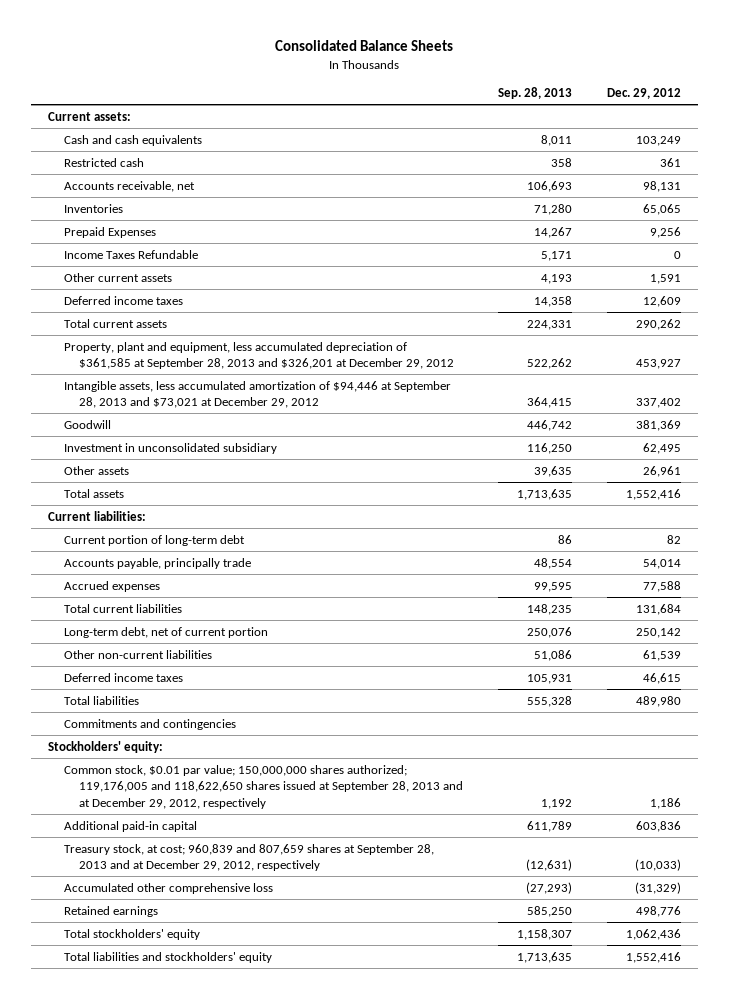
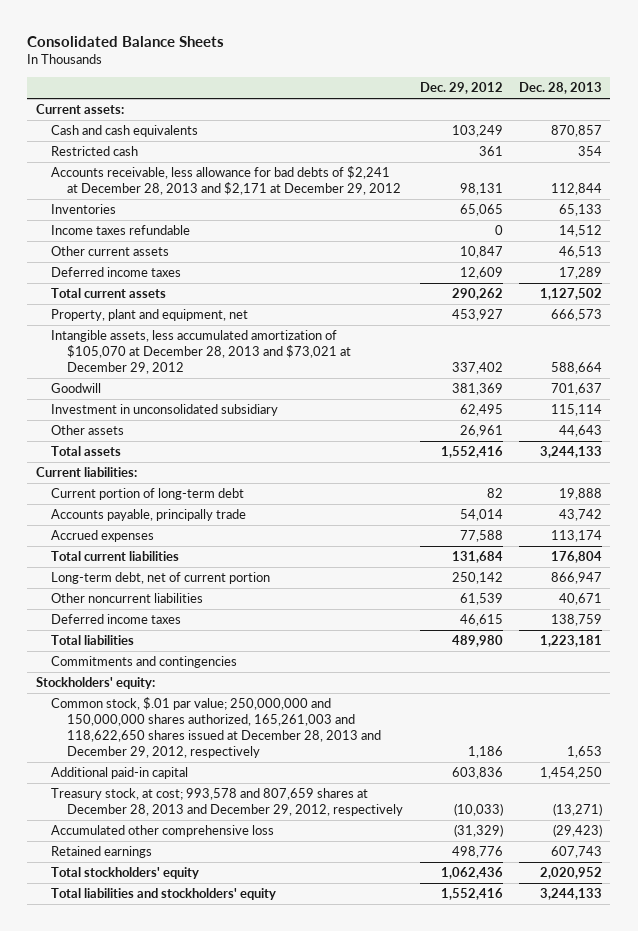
[497,87,572,100] Sep. 28, 2013 -> none
none -> [519,82,603,95] Dec. 28, 2013
[63,180,195,192] Accounts receivable, net -> [51,166,402,196] Accounts receivable, less allowance for bad debts of $2,241 at December 28, 2013 and $2,171 at December 29, 2012
[63,226,156,238] Prepaid Expenses -> none
[63,249,198,259] Income Taxes Refundable -> [51,225,191,236] Income taxes refundable
[649,273,681,284] 1,591 -> [459,246,503,259] 10,847
[63,341,455,370] Property, plant and equipment, less accumulated depreciation of $361,585 at September 28, 2013 and $326,201 at December 29, 2012 -> [51,309,249,322] Property, plant and equipment, net
[63,380,451,409] Intangible assets, less accumulated amortization of $94,446 at September 28, 2013 and $73,021 at December 29, 2012 -> [51,330,352,374] Intangible assets, less accumulated amortization of $105,070 at December 28, 2013 and $73,021 at December 29, 2012
[63,649,212,659] Other non-current liabilities -> [51,593,204,604] Other noncurrent liabilities
[63,764,464,809] Common stock, $0.01 par value; 150,000,000 shares authorized; 119,176,005 and 118,622,650 shares issued at September 28, 2013 and at December 29, 2012, respectively -> [51,697,382,758] Common stock, $.01 par value; 250,000,000 and 150,000,000 shares authorized, 165,261,003 and 118,622,650 shares issued at December 28, 2013 and December 29, 2012, respectively
[63,843,434,872] Treasury stock, at cost; 960,839 and 807,659 shares at September 28, 2013 and at December 29, 2012, respectively -> [51,788,404,817] Treasury stock, at cost; 993,578 and 807,659 shares at December 28, 2013 and December 29, 2012, respectively

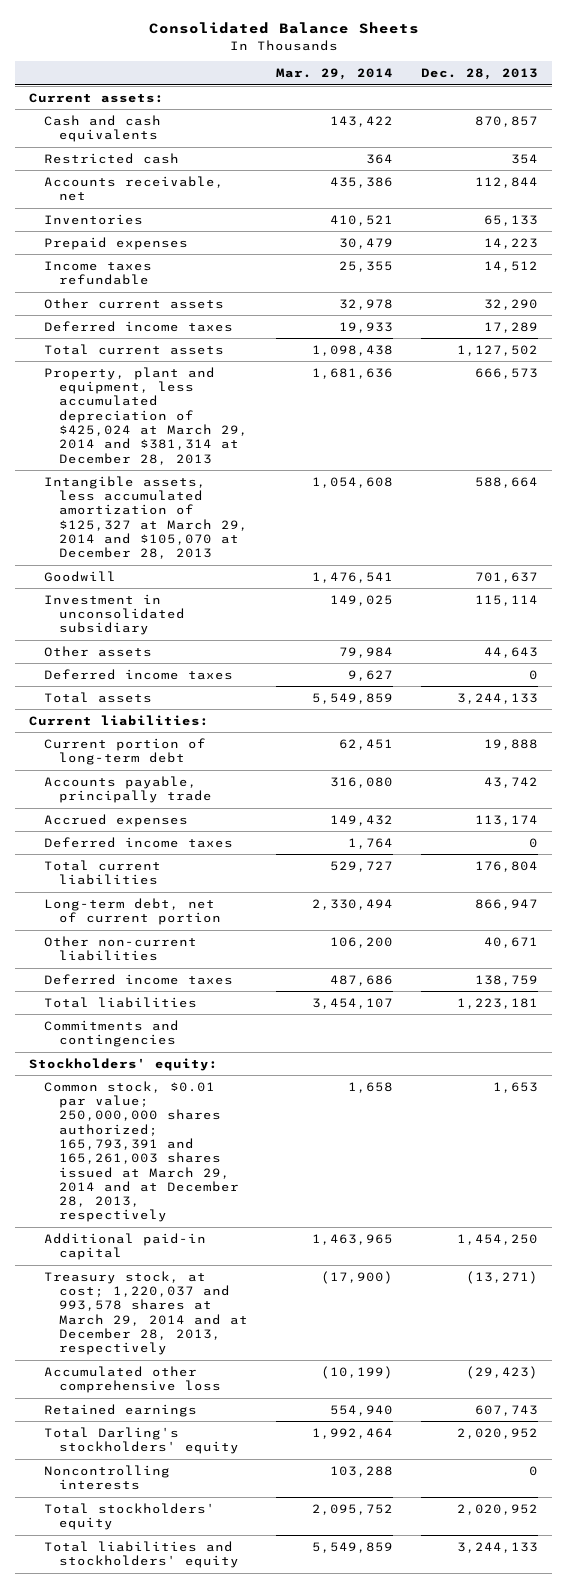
[419,82,503,95] Dec. 29, 2012 -> none
none -> [275,68,393,81] Mar. 29, 2014
[51,166,402,196] Accounts receivable, less allowance for bad debts of $2,241 at December 28, 2013 and $2,171 at December 29, 2012 -> [43,175,224,202] Accounts receivable, net
none -> [43,236,188,250] Prepaid expenses
[559,246,603,259] 46,513 -> [484,298,539,310] 32,290
[51,309,249,322] Property, plant and equipment, net -> [43,366,248,465] Property, plant and equipment, less accumulated depreciation of $425,024 at March 29, 2014 and $381,314 at December 28, 2013
[51,330,352,374] Intangible assets, less accumulated amortization of $105,070 at December 28, 2013 and $73,021 at December 29, 2012 -> [43,475,248,560] Intangible assets, less accumulated amortization of $125,327 at March 29, 2014 and $105,070 at December 28, 2013
none -> [43,668,233,680] Deferred income taxes
none -> [43,836,233,848] Deferred income taxes
[51,593,204,604] Other noncurrent liabilities -> [43,935,197,962] Other non-current liabilities
[51,697,382,758] Common stock, $.01 par value; 250,000,000 and 150,000,000 shares authorized, 165,261,003 and 118,622,650 shares issued at December 28, 2013 and December 29, 2012, respectively -> [43,1080,239,1223] Common stock, $0.01 par value; 250,000,000 shares authorized; 165,793,391 and 165,261,003 shares issued at March 29, 2014 and at December 28, 2013, respectively
[51,788,404,817] Treasury stock, at cost; 993,578 and 807,659 shares at December 28, 2013 and December 29, 2012, respectively -> [43,1270,248,1356] Treasury stock, at cost; 1,220,037 and 993,578 shares at March 29, 2014 and at December 28, 2013, respectively
none -> [43,1426,239,1455] Total Darling's stockholders' equity
none -> [43,1464,170,1491] Noncontrolling interests

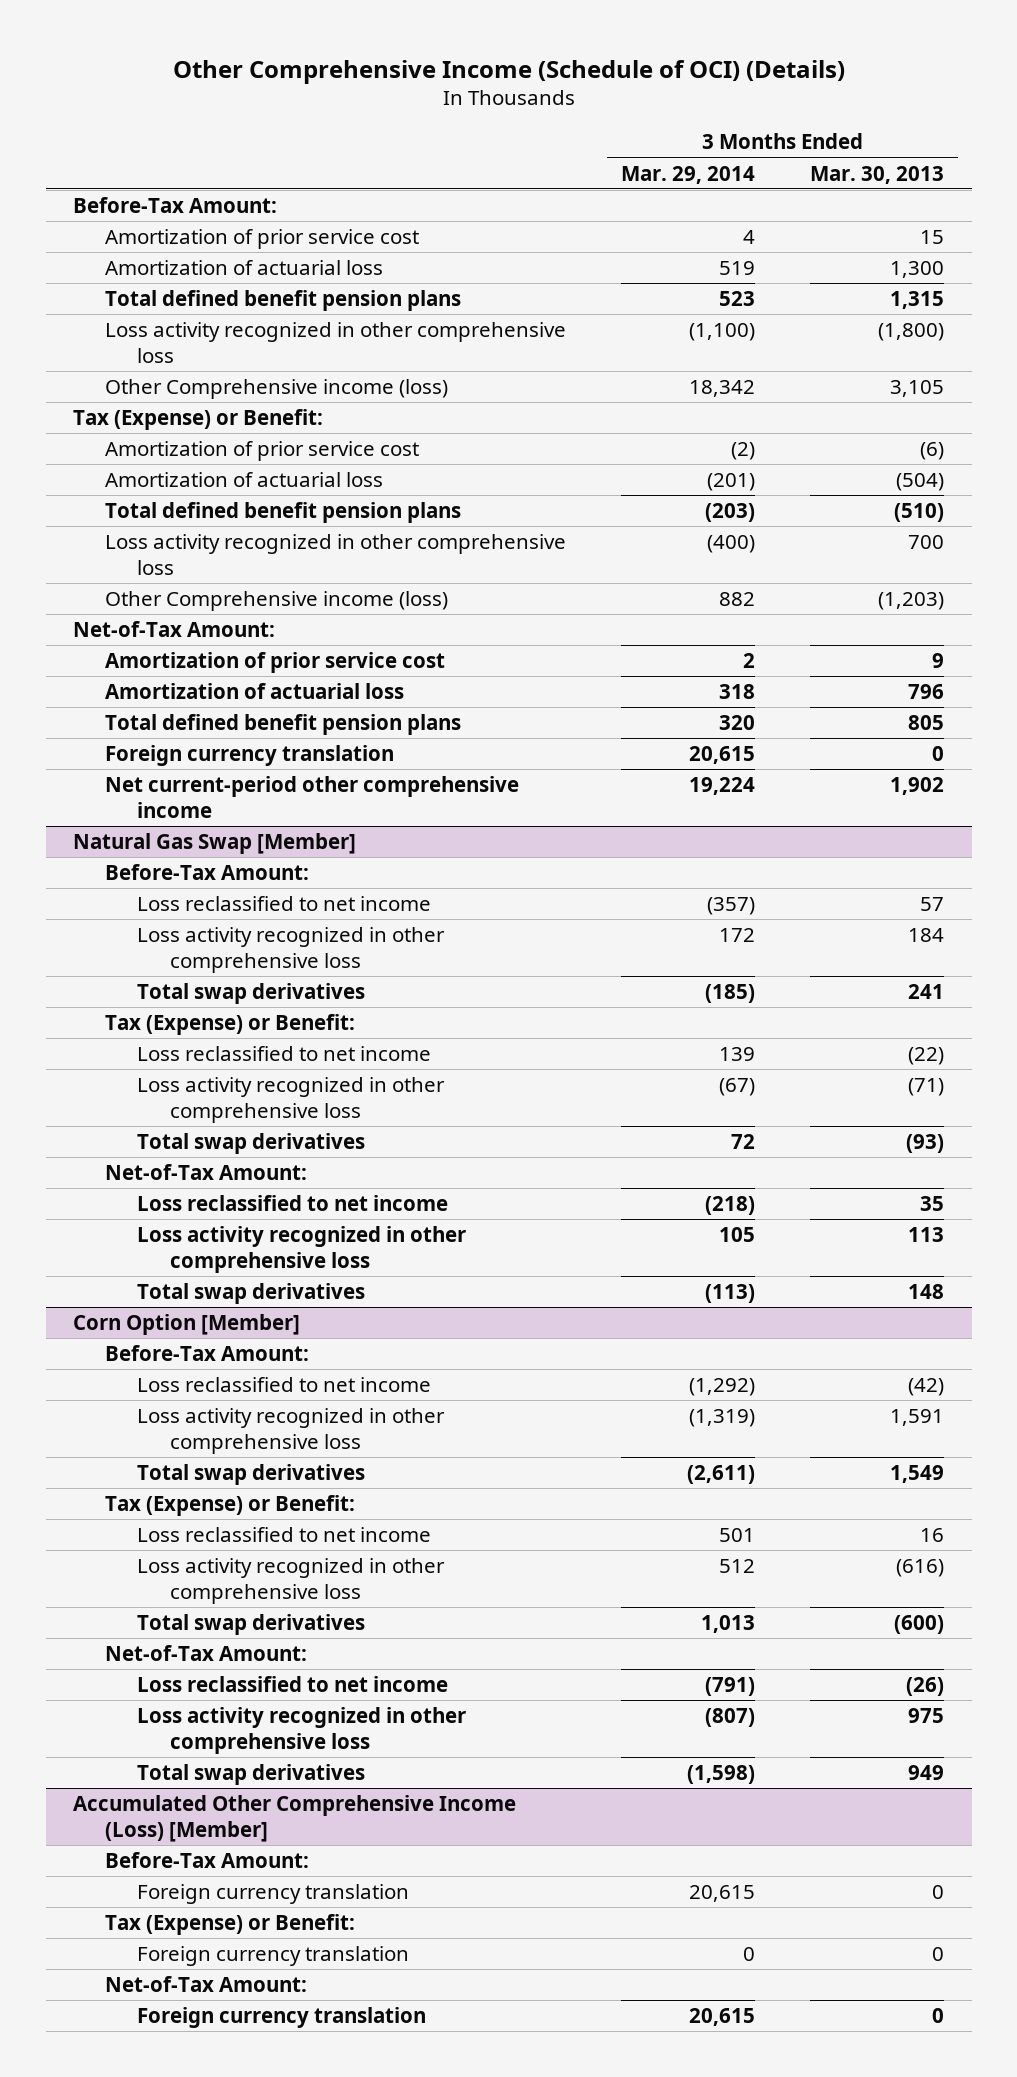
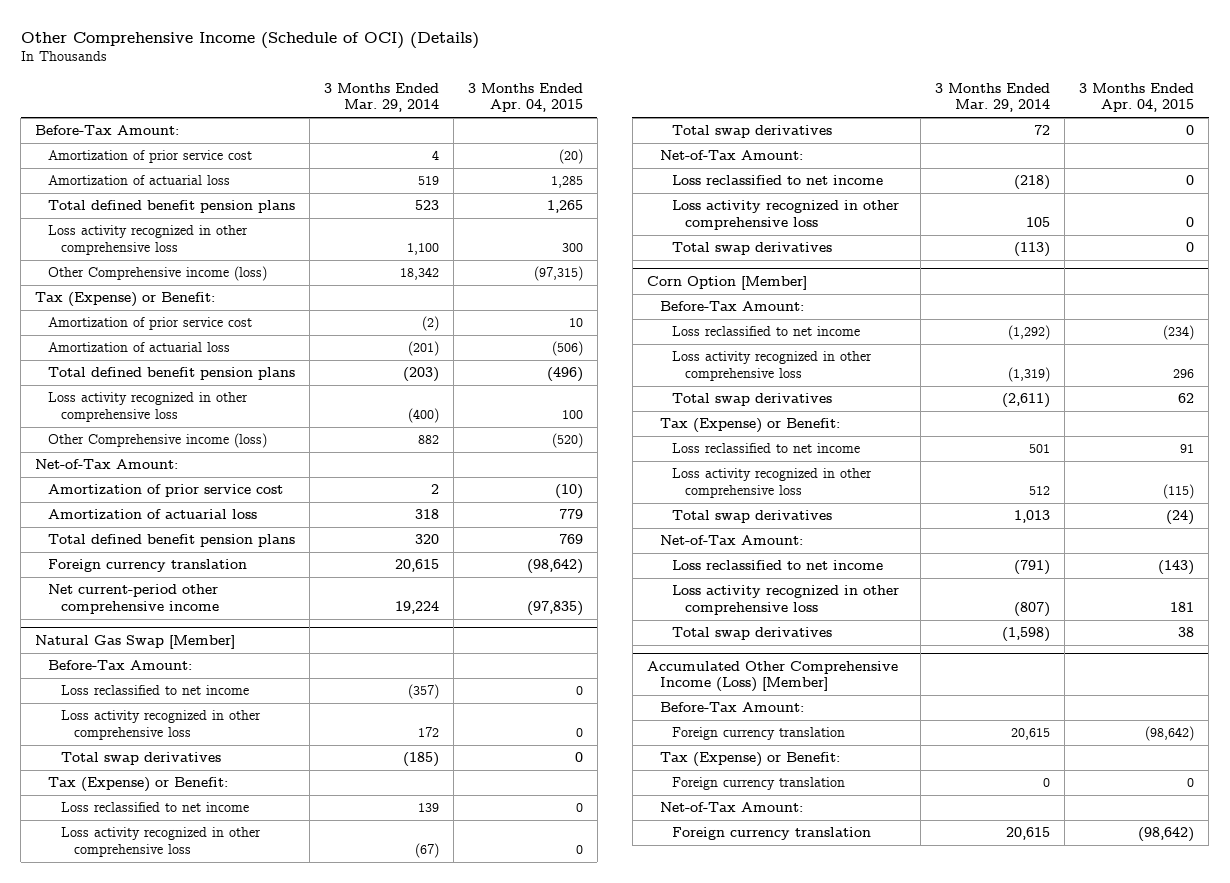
[810,165,945,184] Mar. 30, 2013 -> none
none -> [467,82,583,113] 3 Months Ended Apr. 04, 2015
[689,323,756,342] (1,100) -> [407,242,440,255] 1,100

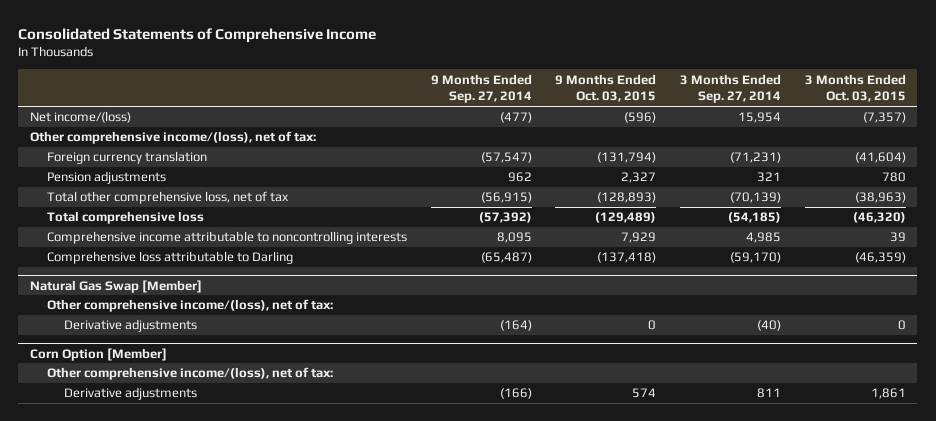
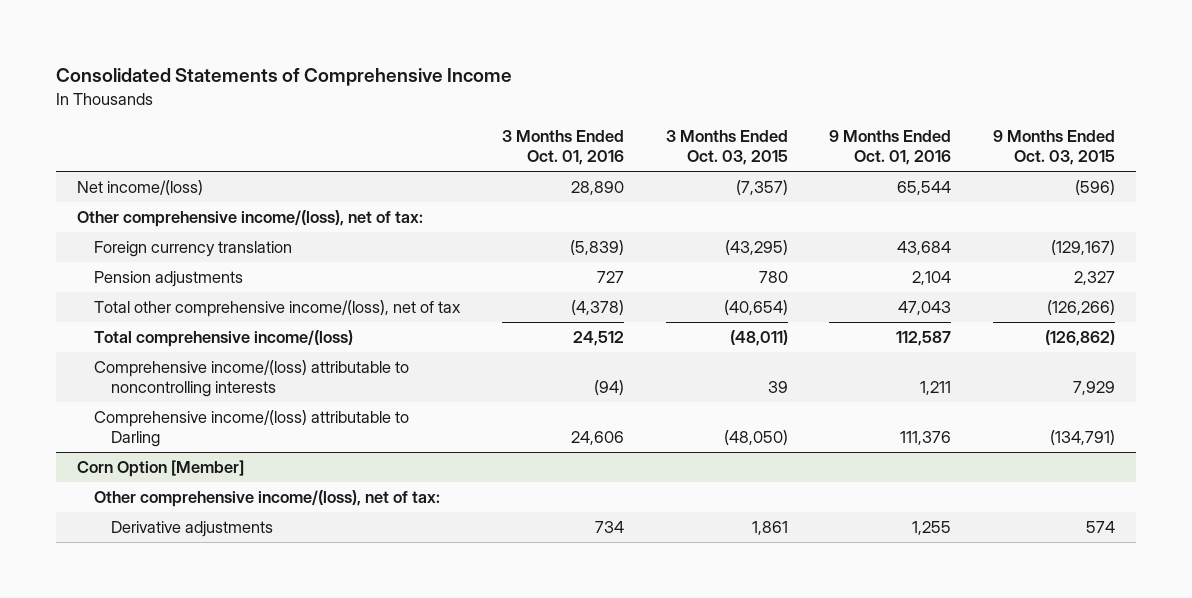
[430,73,532,104] 9 Months Ended Sep. 27, 2014 -> none
[679,73,781,104] 3 Months Ended Sep. 27, 2014 -> none
none -> [501,130,624,166] 3 Months Ended Oct. 01, 2016
none -> [829,130,952,166] 9 Months Ended Oct. 01, 2016
[597,152,657,164] (131,794) -> [1050,240,1115,256] (129,167)
[854,152,906,164] (41,604) -> [724,240,788,256] (43,295)
[30,279,203,293] Natural Gas Swap [Member] -> none
[46,299,333,313] Other comprehensive income/(loss), net of tax: -> none
[63,319,197,333] Derivative adjustments -> none
[46,191,289,205] Total other comprehensive loss, net of tax -> [94,300,462,318] Total other comprehensive income/(loss), net of tax
[597,192,657,204] (128,893) -> [1046,300,1115,316] (126,266)
[854,192,906,204] (38,963) -> [723,300,788,316] (40,654)
[46,211,204,225] Total comprehensive loss -> [94,330,354,348] Total comprehensive income/(loss)
[595,212,657,224] (129,489) -> [1044,330,1115,347] (126,862)
[852,212,906,224] (46,320) -> [729,330,788,347] (48,011)
[46,231,407,245] Comprehensive income attributable to noncontrolling interests -> [94,360,410,398] Comprehensive income/(loss) attributable to noncontrolling interests
[46,251,293,265] Comprehensive loss attributable to Darling -> [94,410,410,448] Comprehensive income/(loss) attributable to Darling
[597,252,657,264] (137,418) -> [1049,430,1115,446] (134,791)
[854,252,906,264] (46,359) -> [723,430,788,446] (48,050)

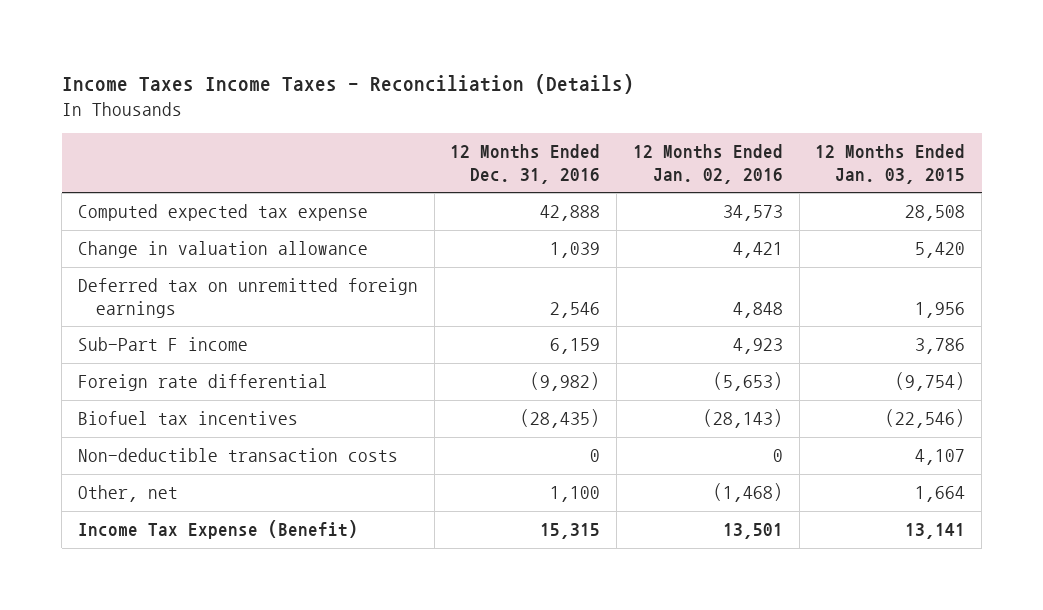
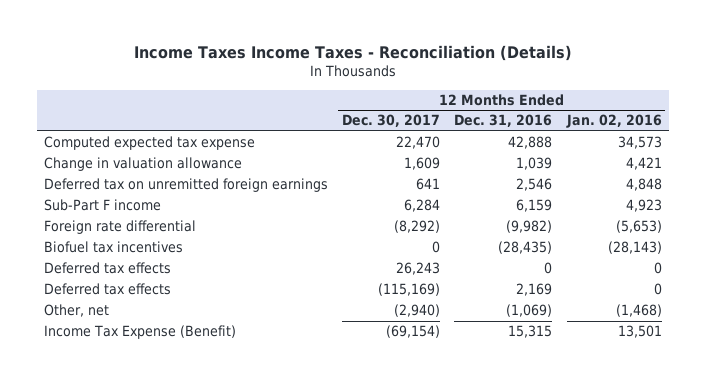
[815,144,966,184] 12 Months Ended Jan. 03, 2015 -> none
none -> [342,114,441,128] Dec. 30, 2017
[77,448,398,463] Non-deductible transaction costs -> none
none -> [43,262,171,275] Deferred tax effects
none -> [43,283,171,296] Deferred tax effects
[550,486,601,503] 1,100 -> [506,304,553,318] (1,069)

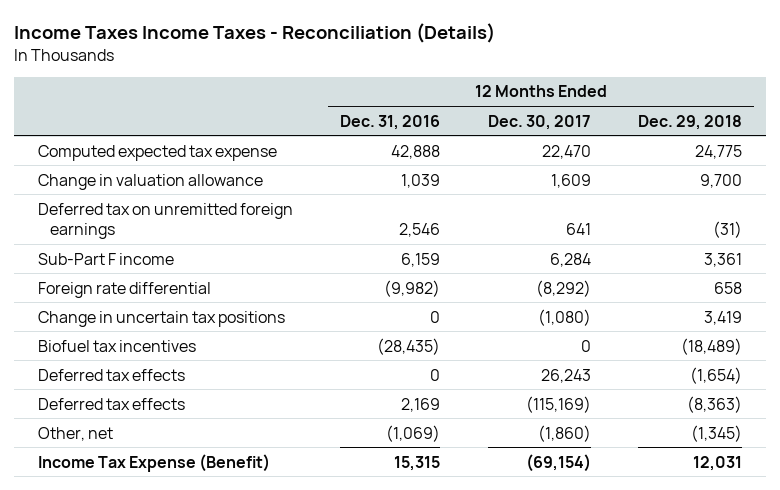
[565,114,662,129] Jan. 02, 2016 -> none
none -> [638,114,743,130] Dec. 29, 2018
none -> [37,310,285,327] Change in uncertain tax positions
[394,304,441,318] (2,940) -> [537,424,591,442] (1,860)

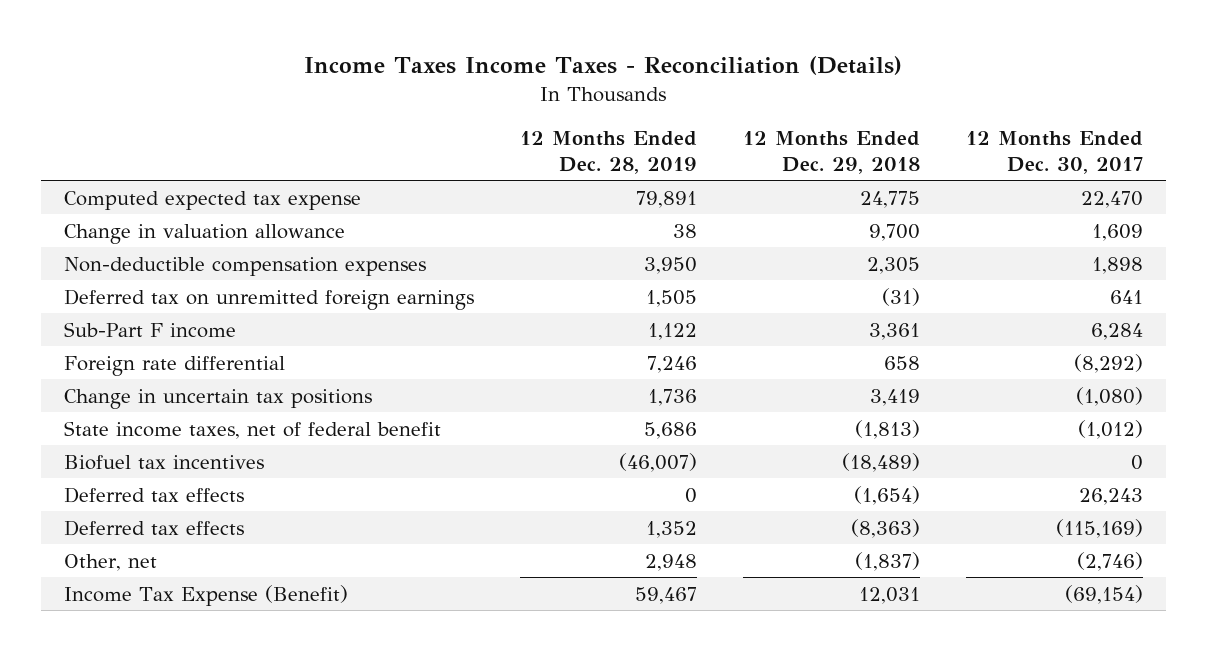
[340,114,441,130] Dec. 31, 2016 -> none
none -> [519,130,697,174] 12 Months Ended Dec. 28, 2019
none -> [63,256,426,276] Non-deductible compensation expenses
none -> [63,420,441,439] State income taxes, net of federal benefit
[537,424,591,442] (1,860) -> [1076,551,1143,571] (2,746)
[691,424,743,442] (1,345) -> [854,551,920,571] (1,837)

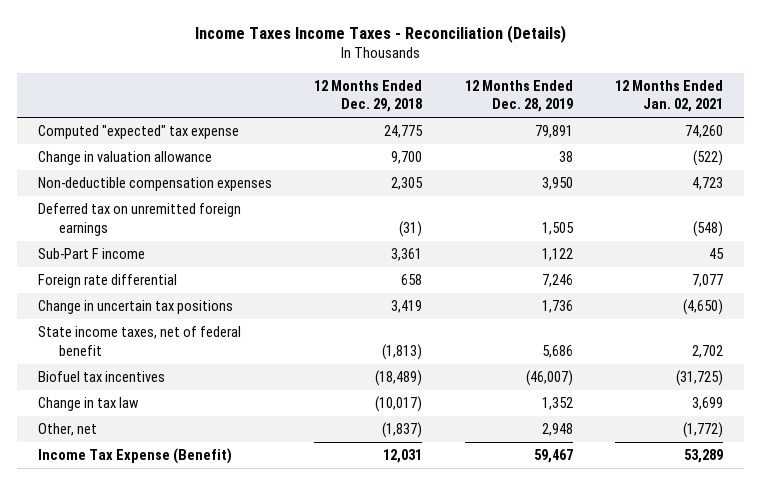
[965,130,1143,174] 12 Months Ended Dec. 30, 2017 -> none
none -> [614,80,723,113] 12 Months Ended Jan. 02, 2021
[63,190,361,210] Computed expected tax expense -> [38,125,240,140] Computed "expected" tax expense
[63,486,244,503] Deferred tax effects -> none
[63,519,244,536] Deferred tax effects -> none
none -> [38,397,140,412] Change in tax law

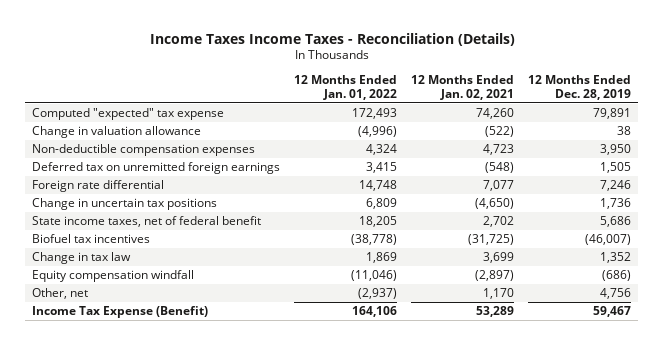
[314,80,423,113] 12 Months Ended Dec. 29, 2018 -> none
none -> [294,74,398,100] 12 Months Ended Jan. 01, 2022
[38,248,146,260] Sub-Part F income -> none
none -> [32,269,195,282] Equity compensation windfall
[541,423,573,437] 2,948 -> [600,287,632,299] 4,756
[682,422,723,439] (1,772) -> [483,287,515,299] 1,170

